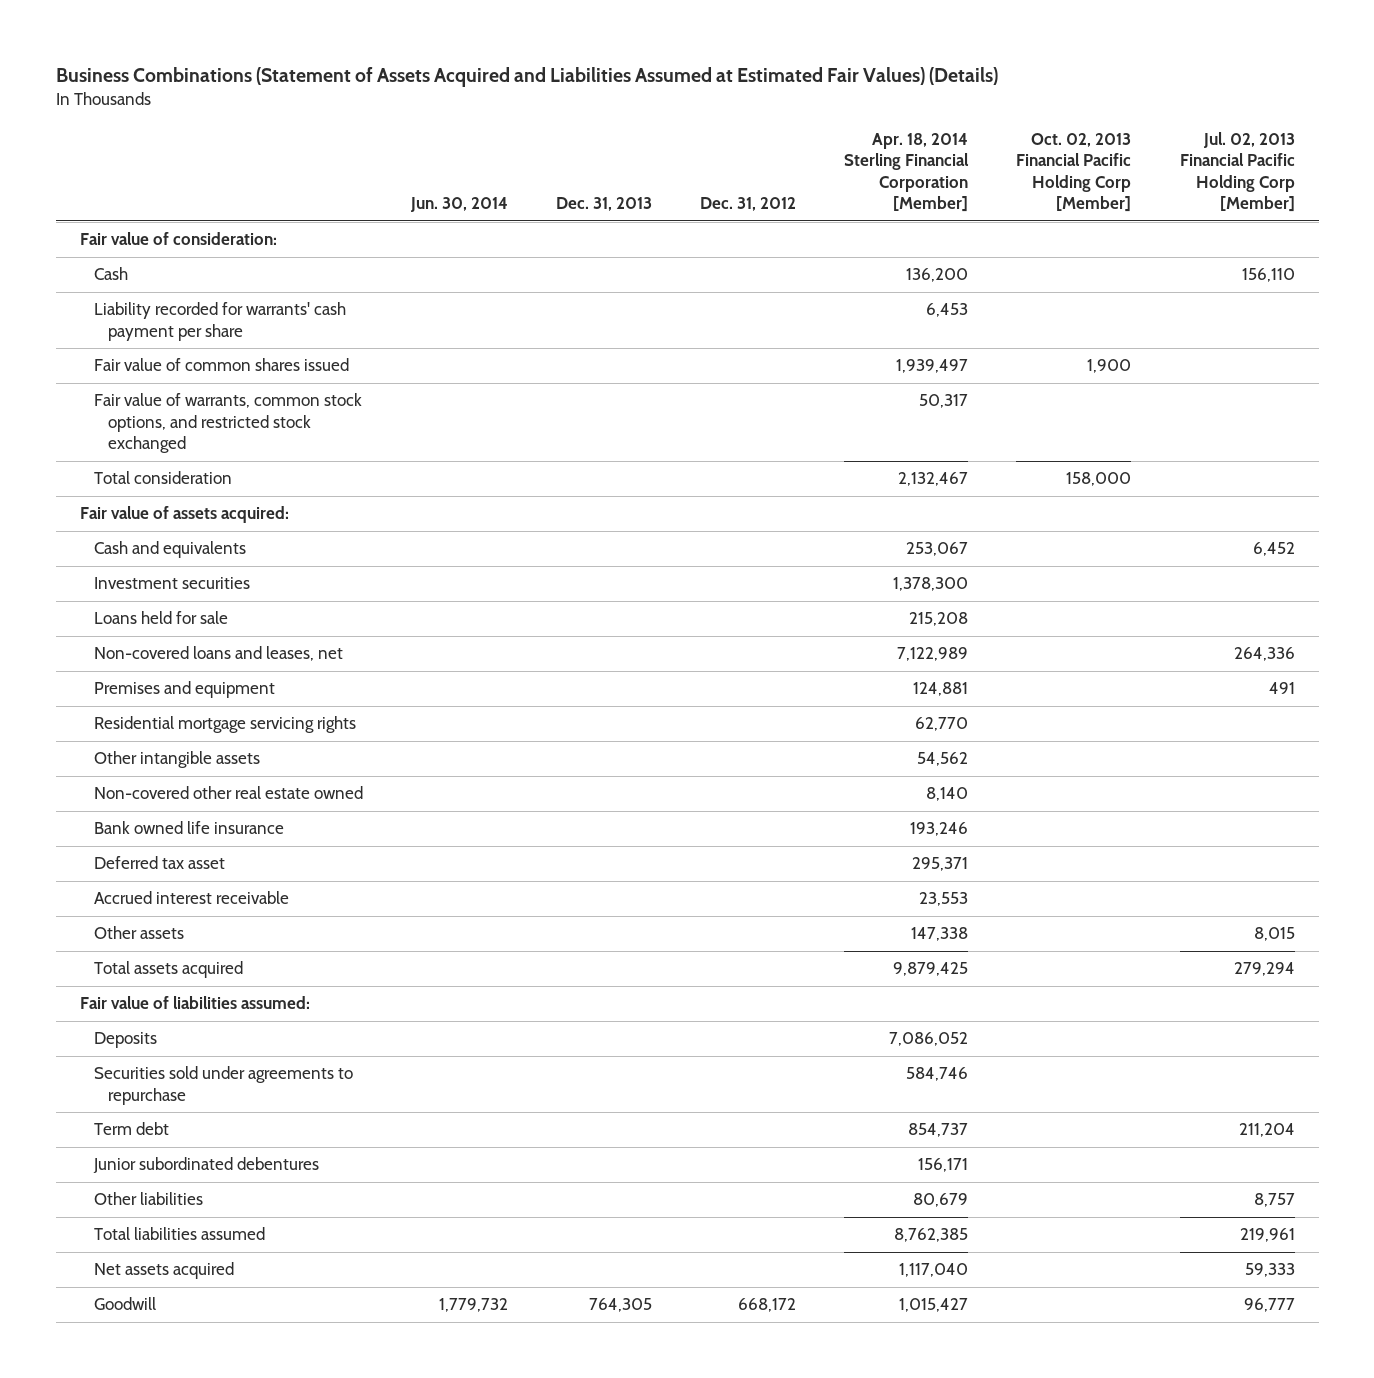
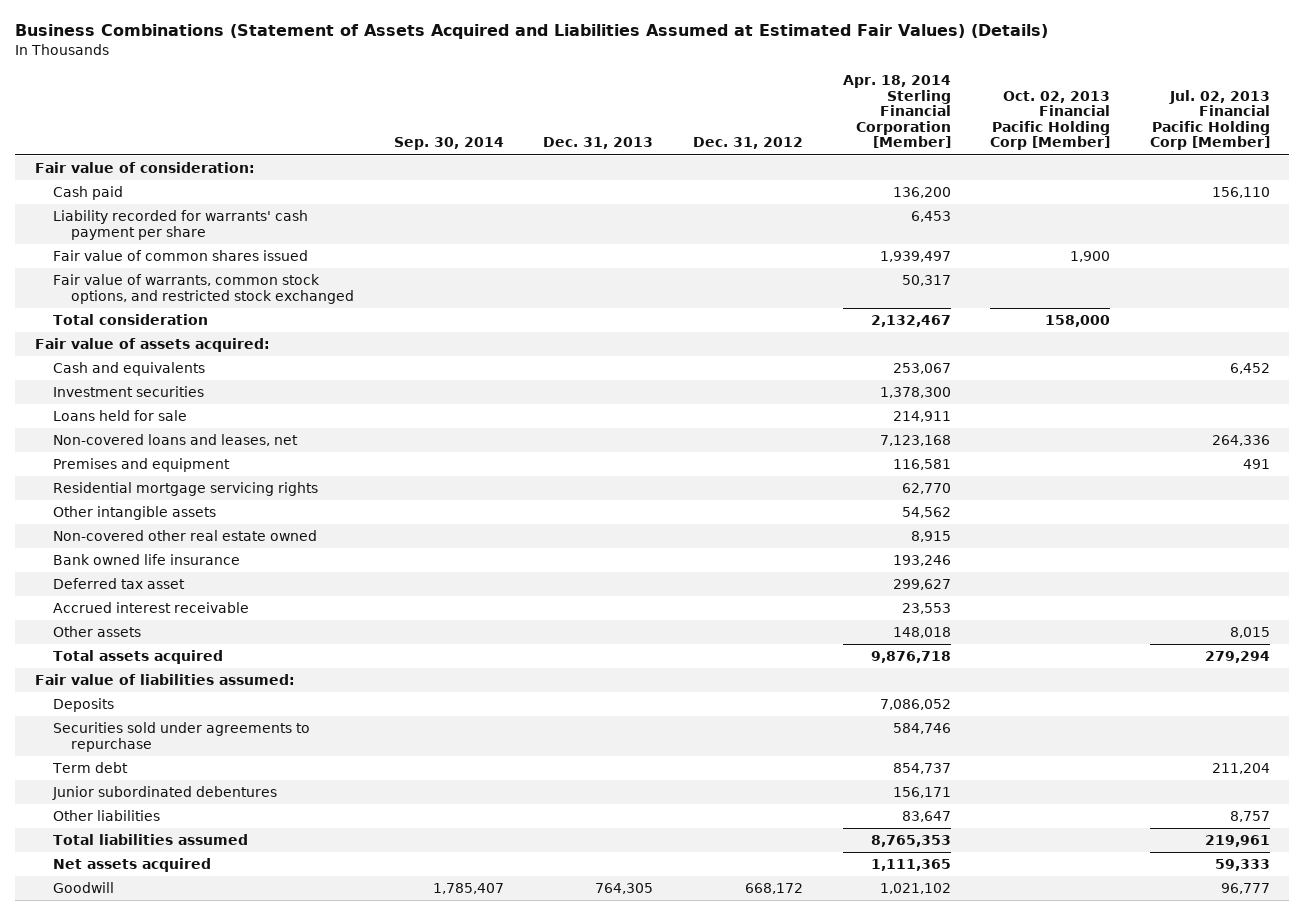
[409,197,508,213] Jun. 30, 2014 -> none
none -> [393,137,504,151] Sep. 30, 2014
[93,267,128,281] Cash -> [53,186,124,201] Cash paid
[909,612,969,627] 215,208 -> [892,411,951,423] 214,911
[897,647,969,662] 7,122,989 -> [879,435,951,447] 7,123,168
[913,682,969,697] 124,881 -> [892,459,951,471] 116,581
[926,787,969,802] 8,140 -> [910,531,951,543] 8,915
[912,857,969,872] 295,371 -> [892,579,951,591] 299,627
[911,927,969,942] 147,338 -> [892,627,951,639] 148,018
[893,962,969,977] 9,879,425 -> [870,651,951,664] 9,876,718
[913,1193,969,1208] 80,679 -> [901,811,951,823] 83,647
[894,1228,969,1243] 8,762,385 -> [870,835,951,848] 8,765,353
[899,1263,969,1278] 1,117,040 -> [870,859,951,872] 1,111,365
[899,1298,969,1313] 1,015,427 -> [879,883,951,895] 1,021,102

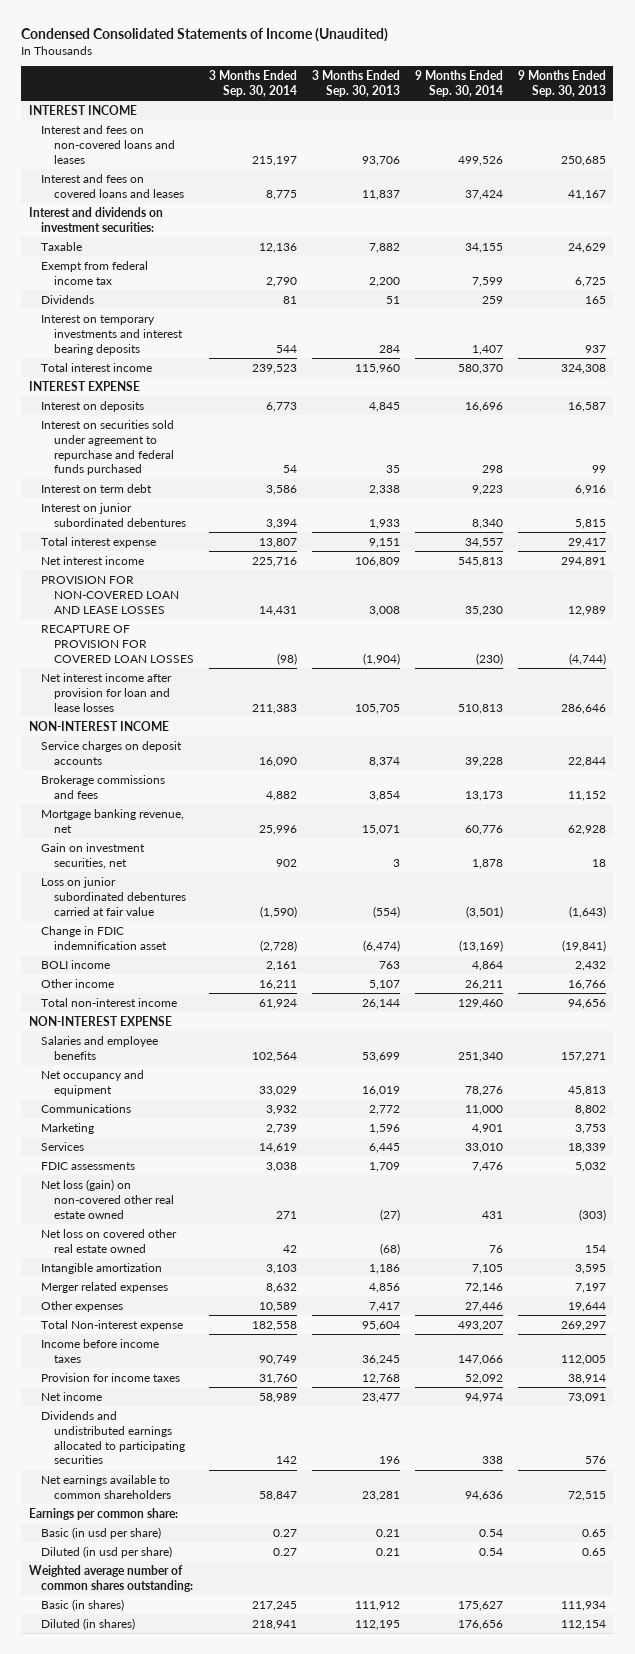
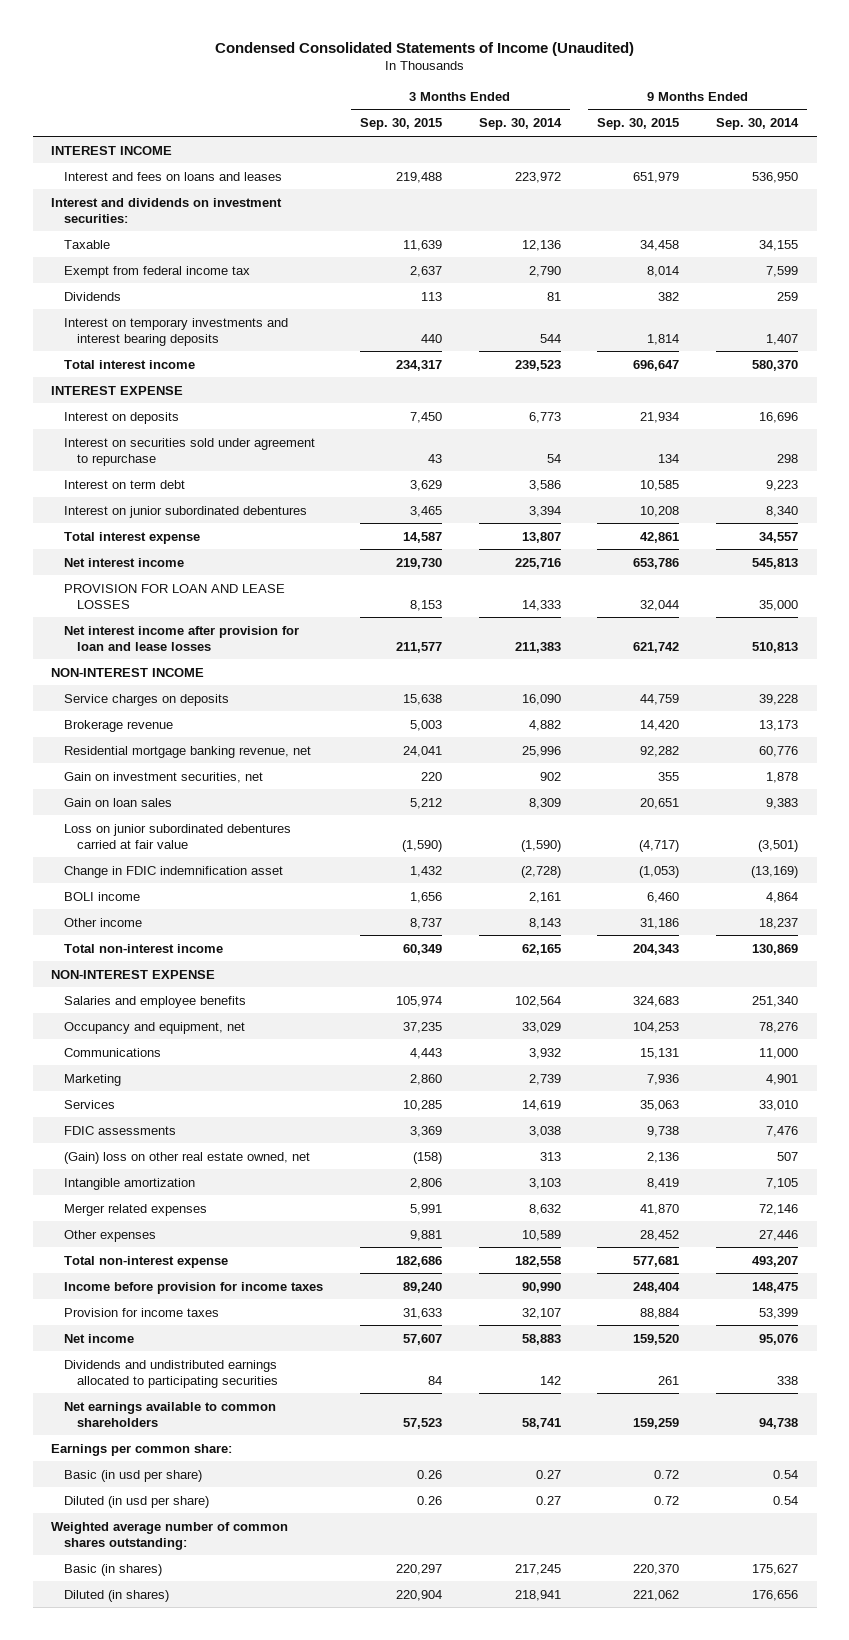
[311,69,400,97] 3 Months Ended Sep. 30, 2013 -> none
[517,69,606,97] 9 Months Ended Sep. 30, 2013 -> none
none -> [359,118,442,131] Sep. 30, 2015
none -> [597,118,680,131] Sep. 30, 2015
[41,173,184,198] Interest and fees on covered loans and leases -> none
[41,124,175,164] Interest and fees on non-covered loans and leases -> [63,171,282,181] Interest and fees on loans and leases
[251,155,297,166] 215,197 -> [514,171,561,183] 223,972
[457,155,503,166] 499,526 -> [752,171,799,183] 536,950
[41,419,175,476] Interest on securities sold under agreement to repurchase and federal funds purchased -> [63,437,315,466] Interest on securities sold under agreement to repurchase
[41,624,194,663] RECAPTURE OF PROVISION FOR COVERED LOAN LOSSES -> none
[41,575,179,614] PROVISION FOR NON-COVERED LOAN AND LEASE LOSSES -> [63,583,285,609] PROVISION FOR LOAN AND LEASE LOSSES
[258,605,297,616] 14,431 -> [521,599,561,611] 14,333
[464,605,503,616] 35,230 -> [759,599,799,611] 35,000
[41,740,183,765] Service charges on deposit accounts -> [63,693,229,706] Service charges on deposits
[41,774,166,799] Brokerage commissions and fees -> [63,719,173,732] Brokerage revenue
[41,808,185,833] Mortgage banking revenue, net -> [63,745,311,758] Residential mortgage banking revenue, net
none -> [63,797,172,807] Gain on loan sales
[258,979,297,990] 16,211 -> [528,917,561,929] 8,143
[464,979,503,990] 26,211 -> [759,917,799,929] 18,237
[258,998,297,1009] 61,924 -> [521,943,561,955] 62,165
[457,998,503,1009] 129,460 -> [752,943,799,955] 130,869
[41,1069,145,1096] Net occupancy and equipment -> [63,1021,245,1034] Occupancy and equipment, net
[41,1228,178,1253] Net loss on covered other real estate owned -> none
[41,1178,174,1219] Net loss (gain) on non-covered other real estate owned -> [63,1151,310,1164] (Gain) loss on other real estate owned, net
[275,1210,297,1219] 271 -> [539,1151,561,1161] 313
[481,1210,503,1219] 431 -> [777,1151,799,1161] 507
[41,1319,184,1331] Total Non-interest expense -> [63,1255,228,1268] Total non-interest expense
[41,1338,160,1363] Income before income taxes -> [63,1281,323,1294] Income before provision for income taxes
[258,1354,297,1365] 90,749 -> [521,1281,561,1293] 90,990
[457,1354,503,1365] 147,066 -> [752,1281,799,1293] 148,475
[258,1373,297,1384] 31,760 -> [521,1307,561,1319] 32,107
[464,1373,503,1384] 52,092 -> [759,1307,799,1319] 53,399
[258,1392,297,1403] 58,989 -> [521,1333,561,1345] 58,883
[464,1392,503,1403] 94,974 -> [759,1333,799,1345] 95,076
[258,1490,297,1501] 58,847 -> [521,1417,561,1429] 58,741
[464,1490,503,1501] 94,636 -> [759,1417,799,1429] 94,738

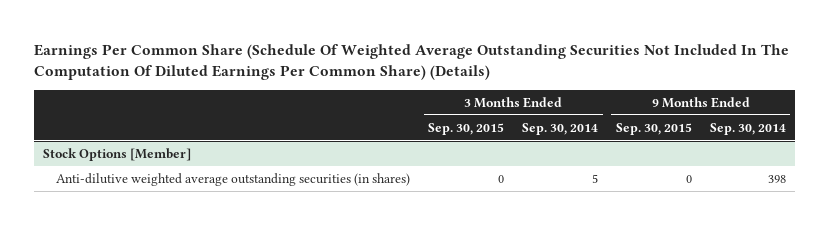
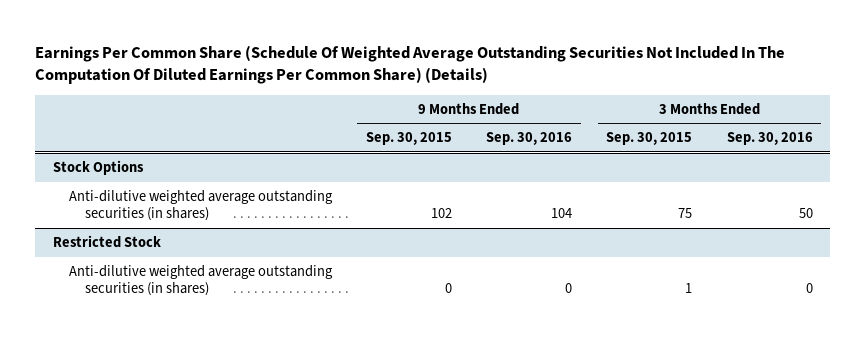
[522,122,599,135] Sep. 30, 2014 -> none
[709,122,786,135] Sep. 30, 2014 -> none
none -> [486,132,573,146] Sep. 30, 2016
none -> [726,132,813,146] Sep. 30, 2016
[42,147,191,161] Stock Options [Member] -> [52,160,144,176] Stock Options
[498,174,505,183] 0 -> [678,208,693,219] 75
[685,174,692,183] 0 -> [431,208,453,219] 102
none -> [52,235,161,249] Restricted Stock
none -> [68,265,333,297] Anti-dilutive weighted average outstanding securities (in shares)

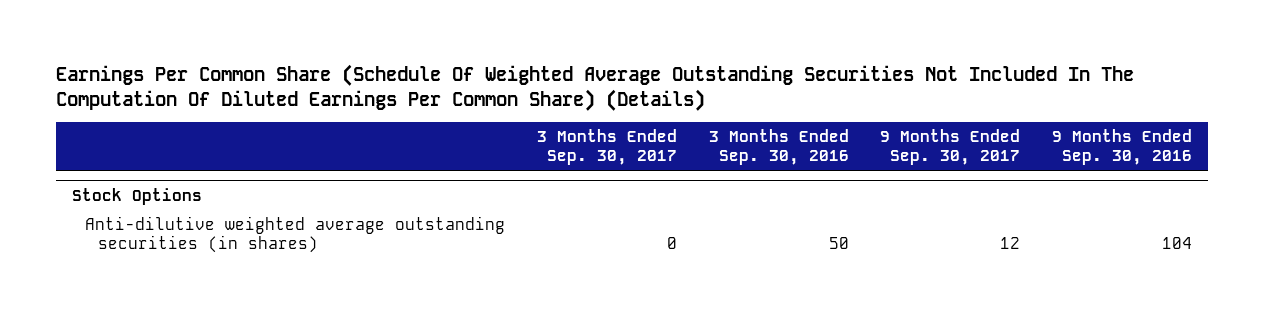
[366,132,453,146] Sep. 30, 2015 -> none
[606,132,693,146] Sep. 30, 2015 -> none
none -> [536,128,677,166] 3 Months Ended Sep. 30, 2017
none -> [880,128,1021,166] 9 Months Ended Sep. 30, 2017
[52,235,161,249] Restricted Stock -> none
[68,265,333,297] Anti-dilutive weighted average outstanding securities (in shares) -> none

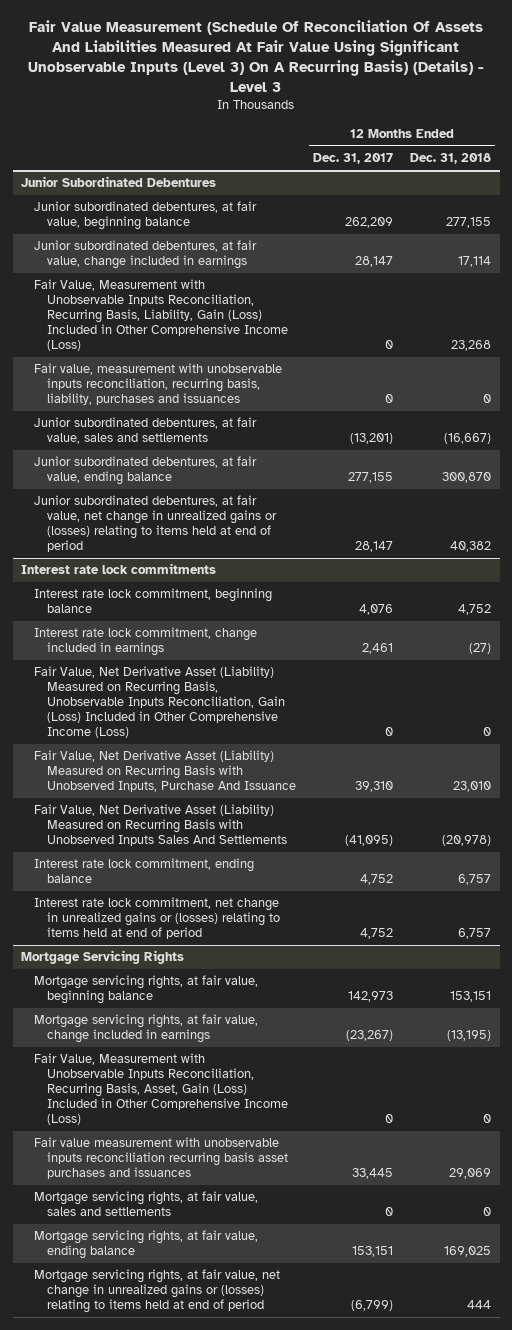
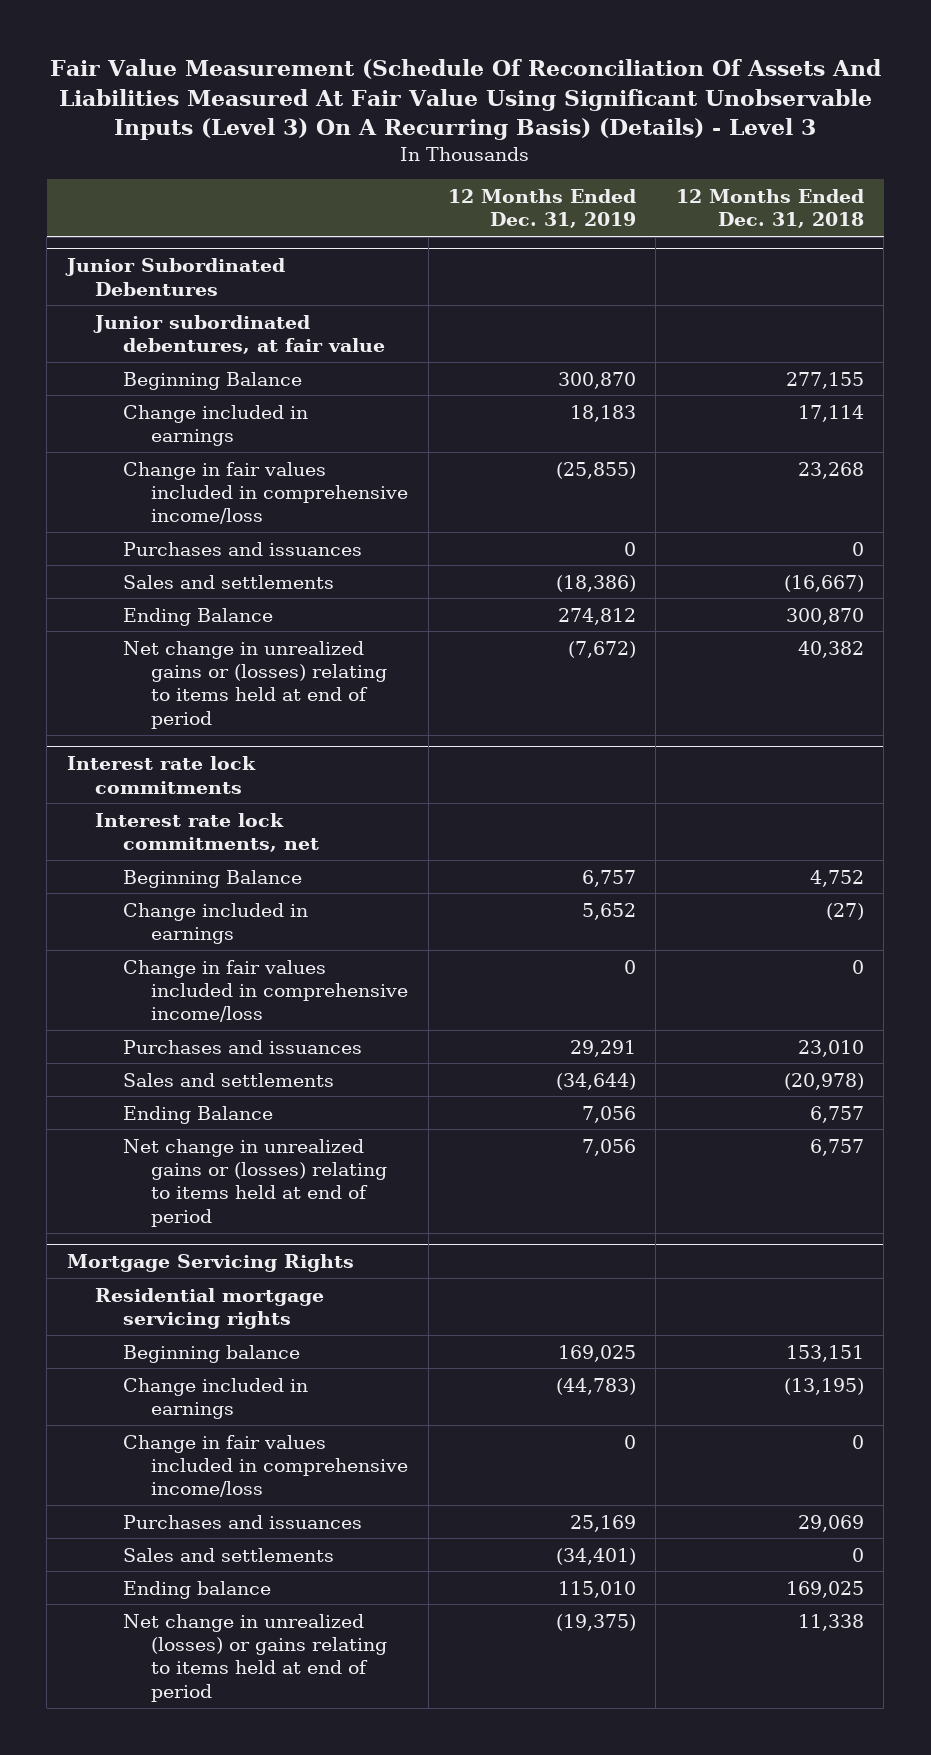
[313,153,394,165] Dec. 31, 2017 -> none
none -> [447,188,636,229] 12 Months Ended Dec. 31, 2019
none -> [92,314,386,354] Junior subordinated debentures, at fair value
[34,201,258,231] Junior subordinated debentures, at fair value, beginning balance -> [123,371,303,390] Beginning Balance
[34,240,258,270] Junior subordinated debentures, at fair value, change included in earnings -> [123,404,309,446] Change included in earnings
[34,279,288,351] Fair Value, Measurement with Unobservable Inputs Reconciliation, Recurring Basis, Liability, Gain (Loss) Included in Other Comprehensive Income (Loss) -> [123,461,409,525] Change in fair values included in comprehensive income/loss
[34,363,283,406] Fair value, measurement with unobservable inputs reconciliation, recurring basis, liability, purchases and issuances -> [123,541,363,556] Purchases and issuances
[34,417,258,445] Junior subordinated debentures, at fair value, sales and settlements -> [123,574,335,589] Sales and settlements
[34,456,258,486] Junior subordinated debentures, at fair value, ending balance -> [123,607,274,626] Ending Balance
[34,495,277,552] Junior subordinated debentures, at fair value, net change in unrealized gains or (losses) relating to items held at end of period -> [123,640,388,729] Net change in unrealized gains or (losses) relating to items held at end of period
none -> [94,812,320,852] Interest rate lock commitments, net
[34,588,273,614] Interest rate lock commitment, beginning balance -> [123,869,303,888] Beginning Balance
[34,627,258,657] Interest rate lock commitment, change included in earnings -> [123,902,309,944] Change included in earnings
[34,666,285,738] Fair Value, Net Derivative Asset (Liability) Measured on Recurring Basis, Unobservable Inputs Reconciliation, Gain (Loss) Included in Other Comprehensive Income (Loss) -> [123,959,409,1023] Change in fair values included in comprehensive income/loss
[34,750,296,793] Fair Value, Net Derivative Asset (Liability) Measured on Recurring Basis with Unobserved Inputs, Purchase And Issuance -> [123,1039,363,1054] Purchases and issuances
[34,804,287,847] Fair Value, Net Derivative Asset (Liability) Measured on Recurring Basis with Unobserved Inputs Sales And Settlements -> [123,1072,335,1087] Sales and settlements
[34,858,255,884] Interest rate lock commitment, ending balance -> [123,1105,274,1124] Ending Balance
[34,897,280,940] Interest rate lock commitment, net change in unrealized gains or (losses) relating to items held at end of period -> [123,1138,388,1227] Net change in unrealized gains or (losses) relating to items held at end of period
none -> [94,1287,324,1329] Residential mortgage servicing rights
[34,975,259,1005] Mortgage servicing rights, at fair value, beginning balance -> [123,1344,301,1363] Beginning balance
[34,1014,259,1044] Mortgage servicing rights, at fair value, change included in earnings -> [123,1377,309,1419] Change included in earnings
[34,1053,288,1125] Fair Value, Measurement with Unobservable Inputs Reconciliation, Recurring Basis, Asset, Gain (Loss) Included in Other Comprehensive Income (Loss) -> [123,1434,409,1498] Change in fair values included in comprehensive income/loss
[34,1137,288,1180] Fair value measurement with unobservable inputs reconciliation recurring basis asset purchases and issuances -> [123,1514,363,1529] Purchases and issuances
[34,1191,259,1217] Mortgage servicing rights, at fair value, sales and settlements -> [123,1547,335,1562] Sales and settlements
[34,1230,259,1260] Mortgage servicing rights, at fair value, ending balance -> [123,1580,272,1599] Ending balance
[34,1269,281,1314] Mortgage servicing rights, at fair value, net change in unrealized gains or (losses) relating to items held at end of period -> [123,1613,388,1702] Net change in unrealized (losses) or gains relating to items held at end of period
[467,1300,492,1310] 444 -> [797,1613,864,1631] 11,338

